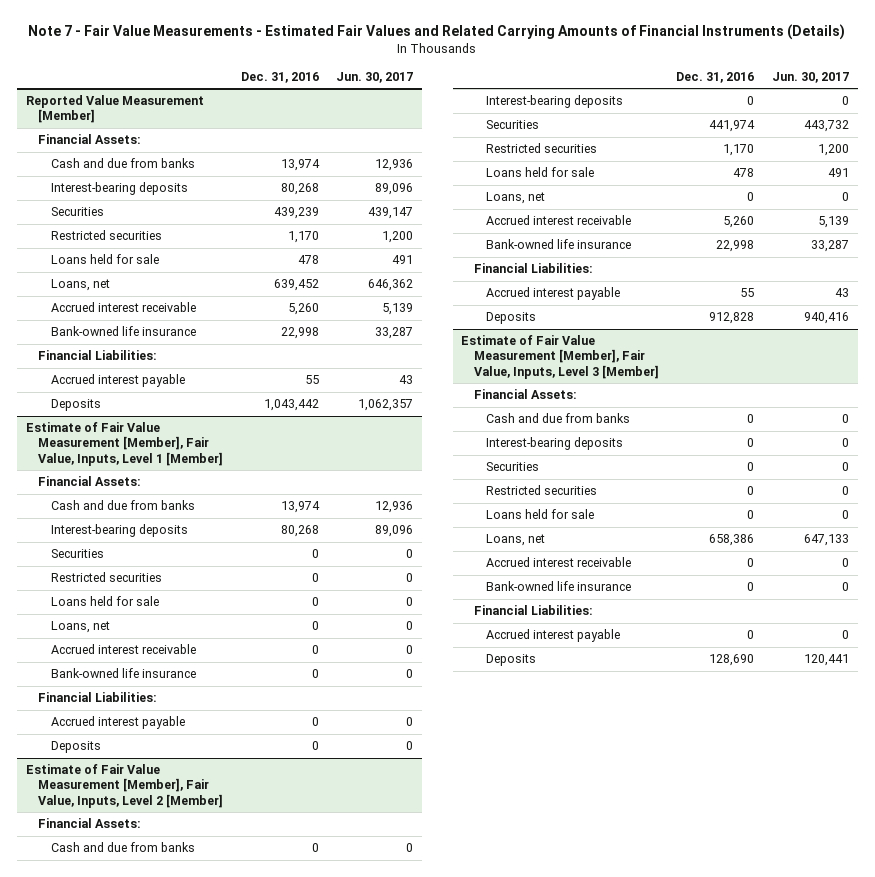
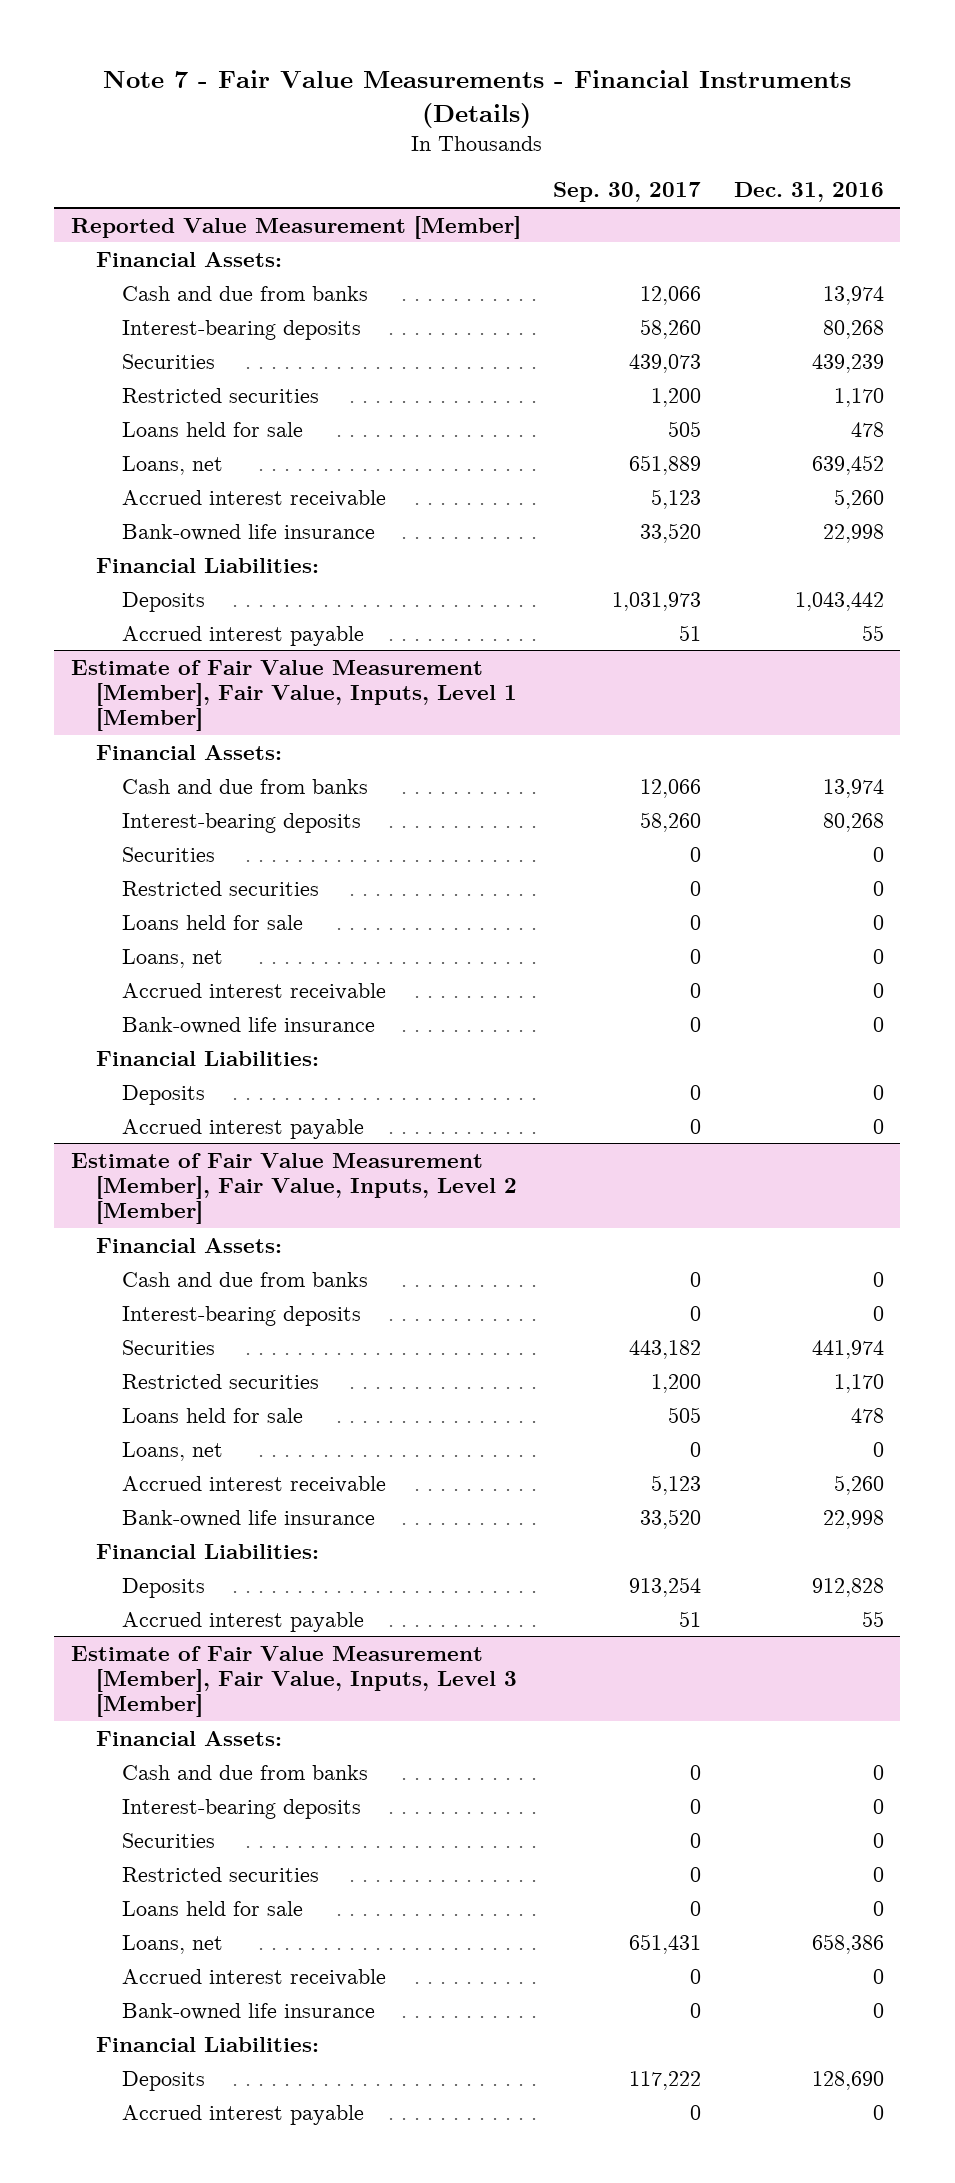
[28,23,846,40] Note 7 - Fair Value Measurements - Estimated Fair Values and Related Carrying Amounts of Financial Instruments (Details) -> [103,70,852,128] Note 7 - Fair Value Measurements - Financial Instruments (Details)
[336,71,414,83] Jun. 30, 2017 -> none
none -> [553,182,702,203] Sep. 30, 2017
[50,374,185,388] Accrued interest payable -> [122,625,365,646] Accrued interest payable
[50,716,185,730] Accrued interest payable -> [122,1118,365,1139] Accrued interest payable
[486,287,621,301] Accrued interest payable -> [122,1611,365,1632] Accrued interest payable
[486,629,621,643] Accrued interest payable -> [122,2104,365,2125] Accrued interest payable

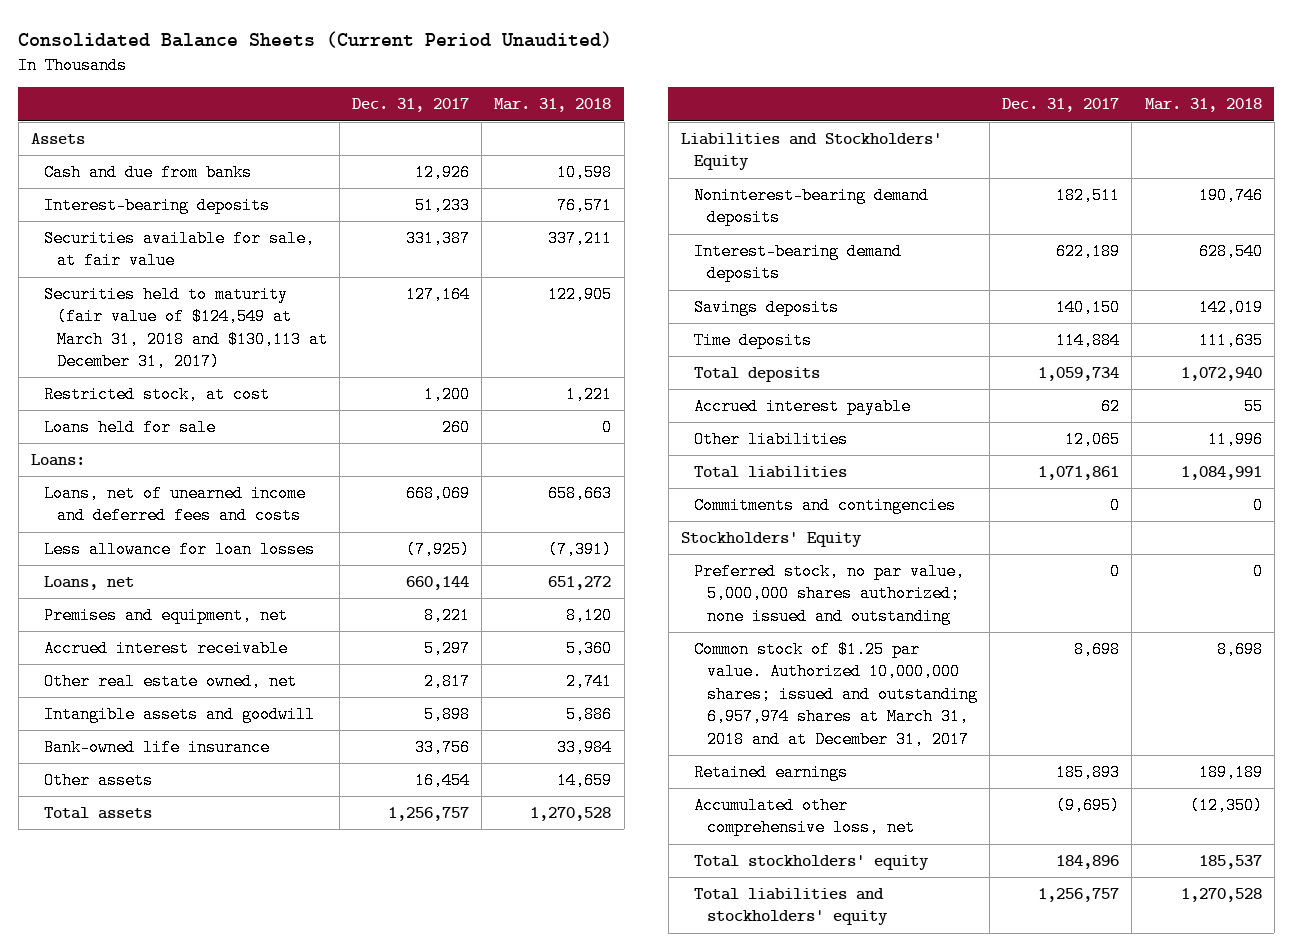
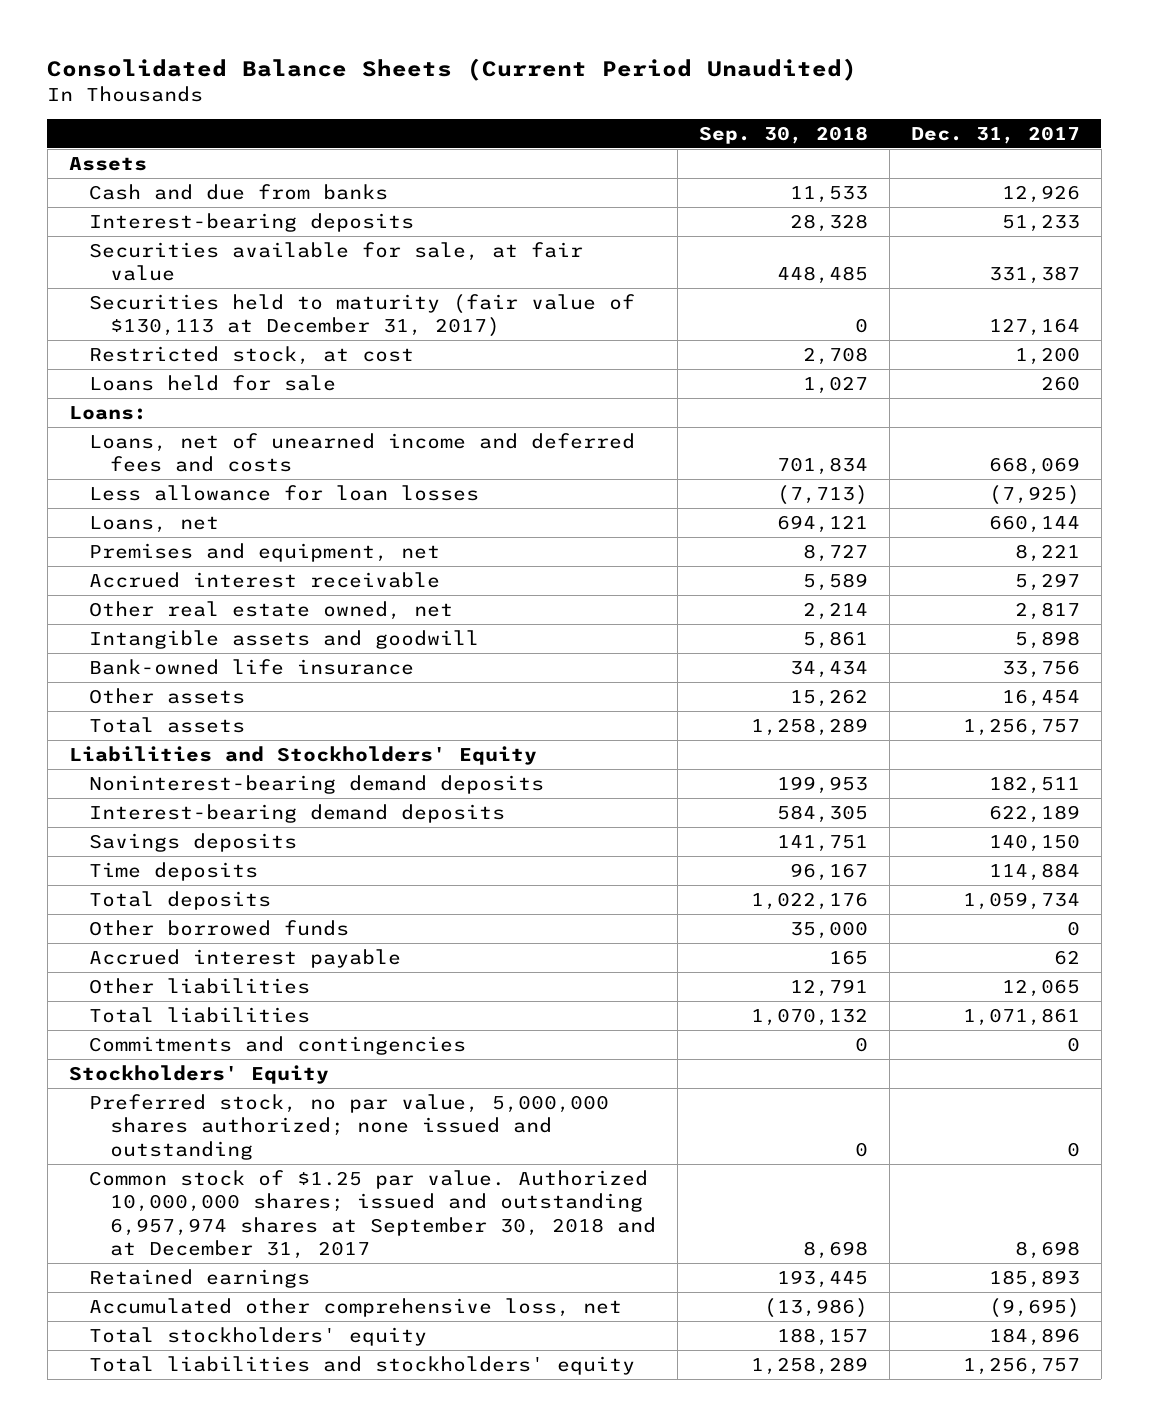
[494,98,612,113] Mar. 31, 2018 -> none
none -> [699,125,869,144] Sep. 30, 2018
[43,286,328,371] Securities held to maturity (fair value of $124,549 at March 31, 2018 and $130,113 at December 31, 2017) -> [89,293,636,338] Securities held to maturity (fair value of $130,113 at December 31, 2017)
none -> [89,919,350,936] Other borrowed funds
[693,641,978,748] Common stock of $1.25 par value. Authorized 10,000,000 shares; issued and outstanding 6,957,974 shares at March 31, 2018 and at December 31, 2017 -> [89,1169,657,1260] Common stock of $1.25 par value. Authorized 10,000,000 shares; issued and outstanding 6,957,974 shares at September 30, 2018 and at December 31, 2017

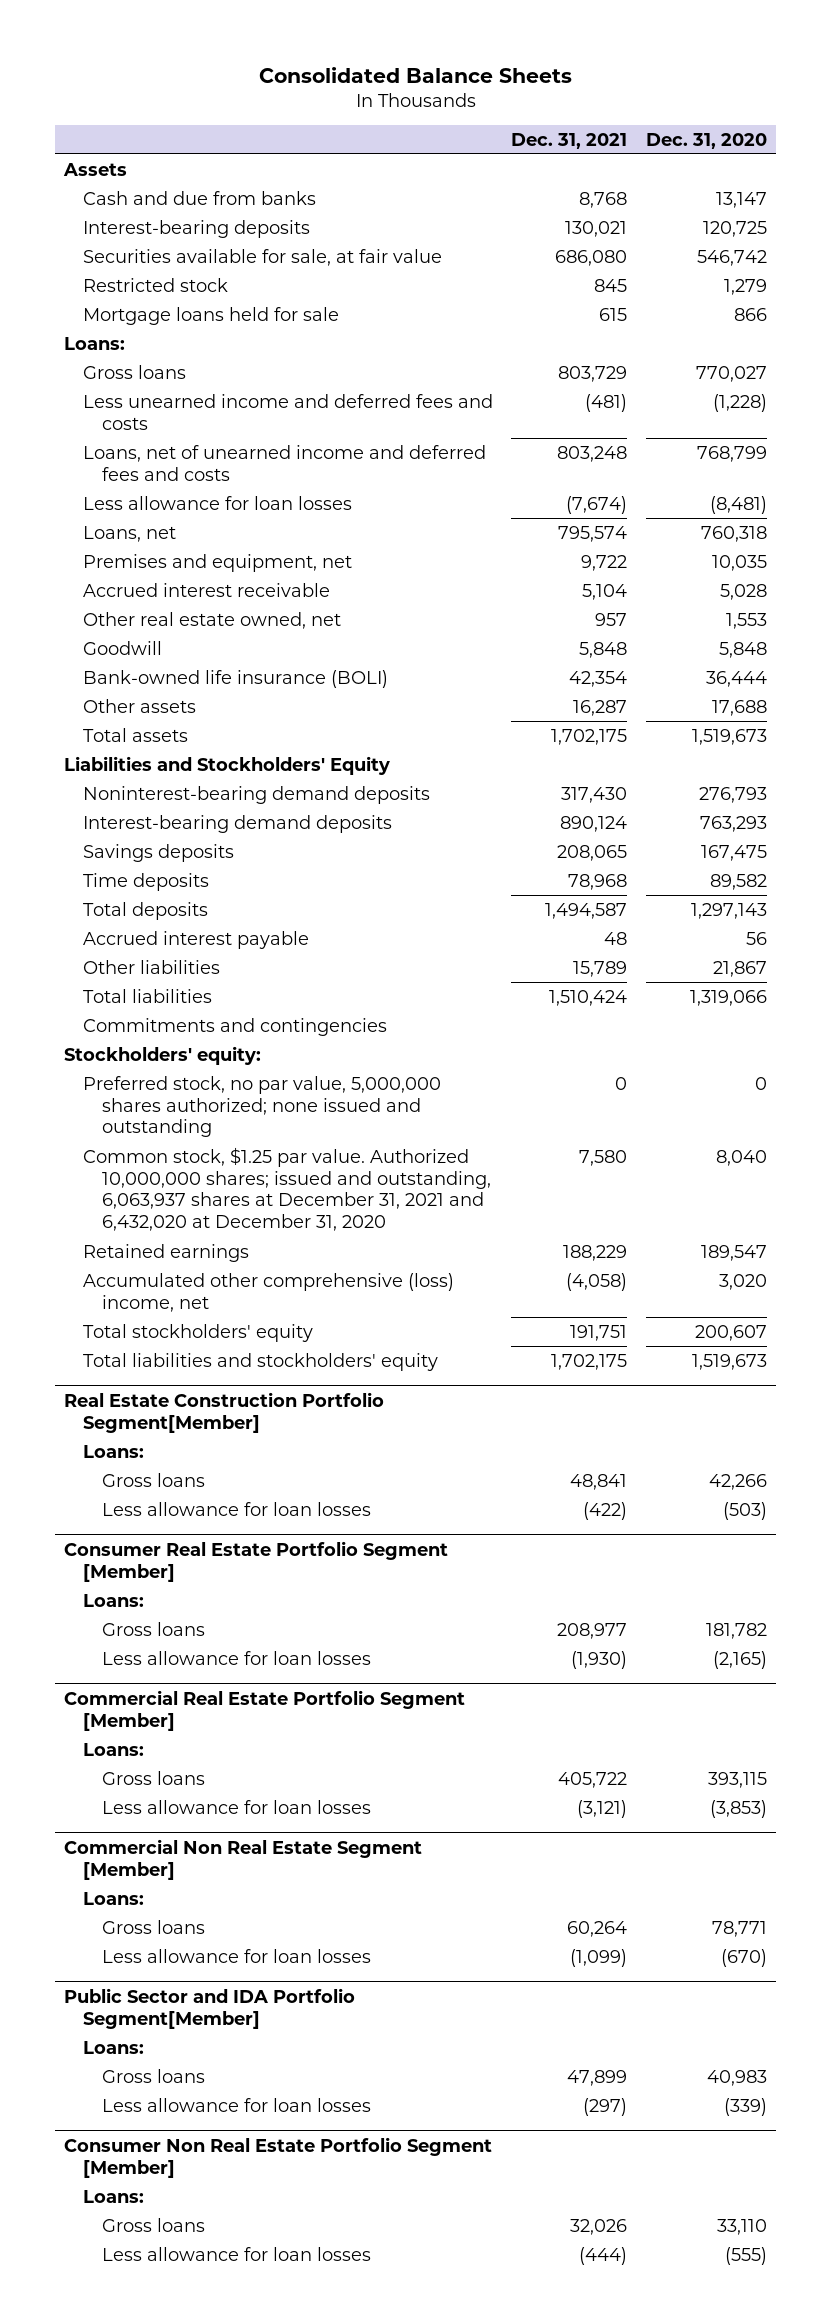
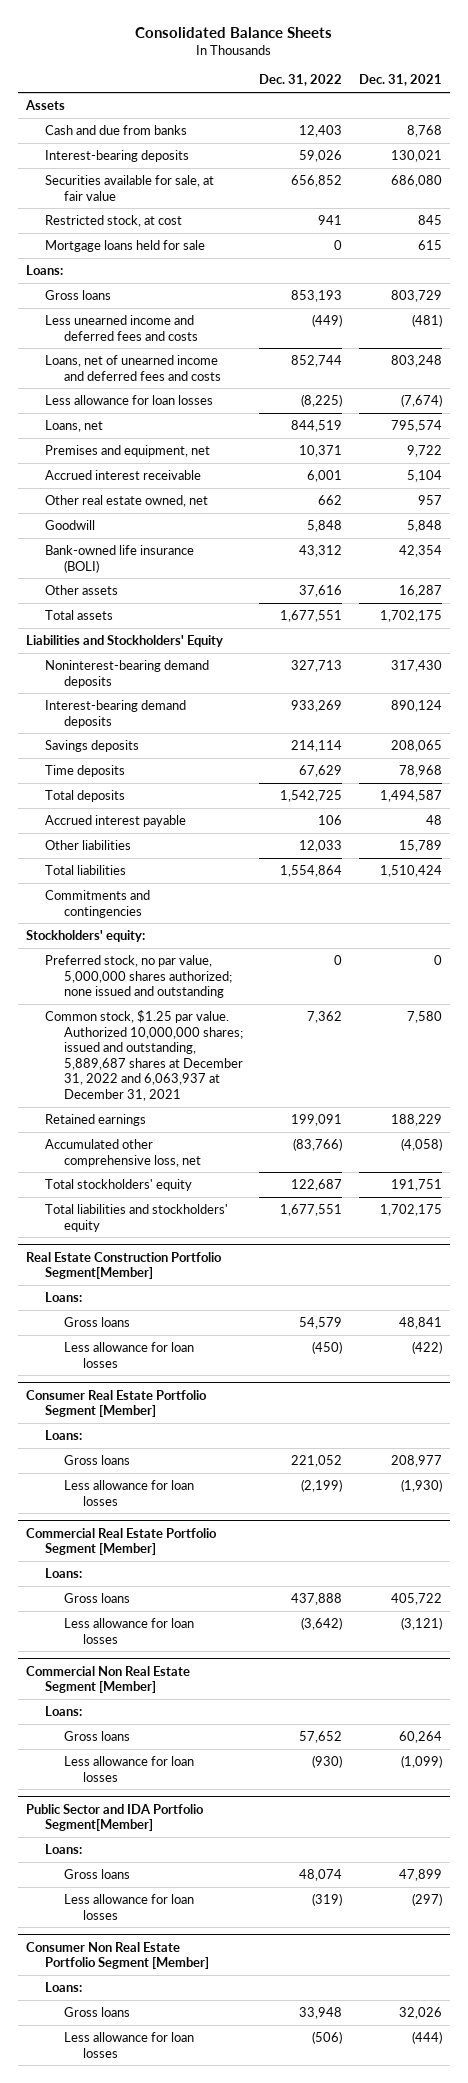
[645,132,767,149] Dec. 31, 2020 -> none
none -> [259,74,343,87] Dec. 31, 2022
[83,277,229,292] Restricted stock -> [44,214,182,227] Restricted stock, at cost
[83,1146,492,1232] Common stock, $1.25 par value. Authorized 10,000,000 shares; issued and outstanding, 6,063,937 shares at December 31, 2021 and 6,432,020 at December 31, 2020 -> [44,1009,243,1102] Common stock, $1.25 par value. Authorized 10,000,000 shares; issued and outstanding, 5,889,687 shares at December 31, 2022 and 6,063,937 at December 31, 2021
[83,1272,455,1312] Accumulated other comprehensive (loss) income, net -> [44,1138,201,1167] Accumulated other comprehensive loss, net

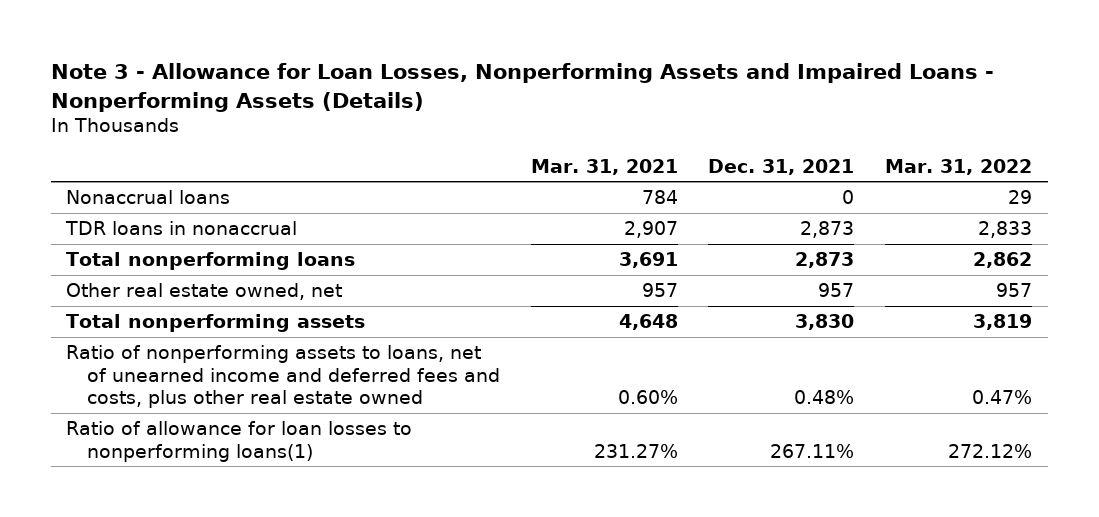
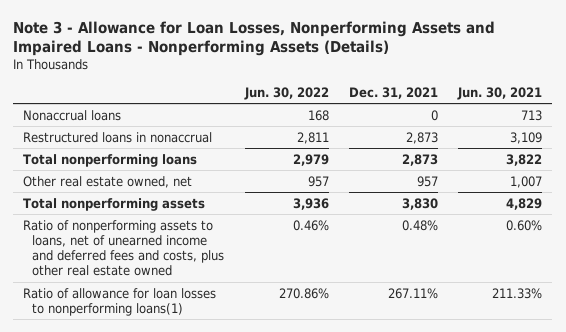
[530,158,678,175] Mar. 31, 2021 -> none
[885,158,1033,175] Mar. 31, 2022 -> none
none -> [243,86,329,100] Jun. 30, 2022
none -> [457,86,543,100] Jun. 30, 2021
[65,221,298,236] TDR loans in nonaccrual -> [23,131,213,143] Restructured loans in nonaccrual

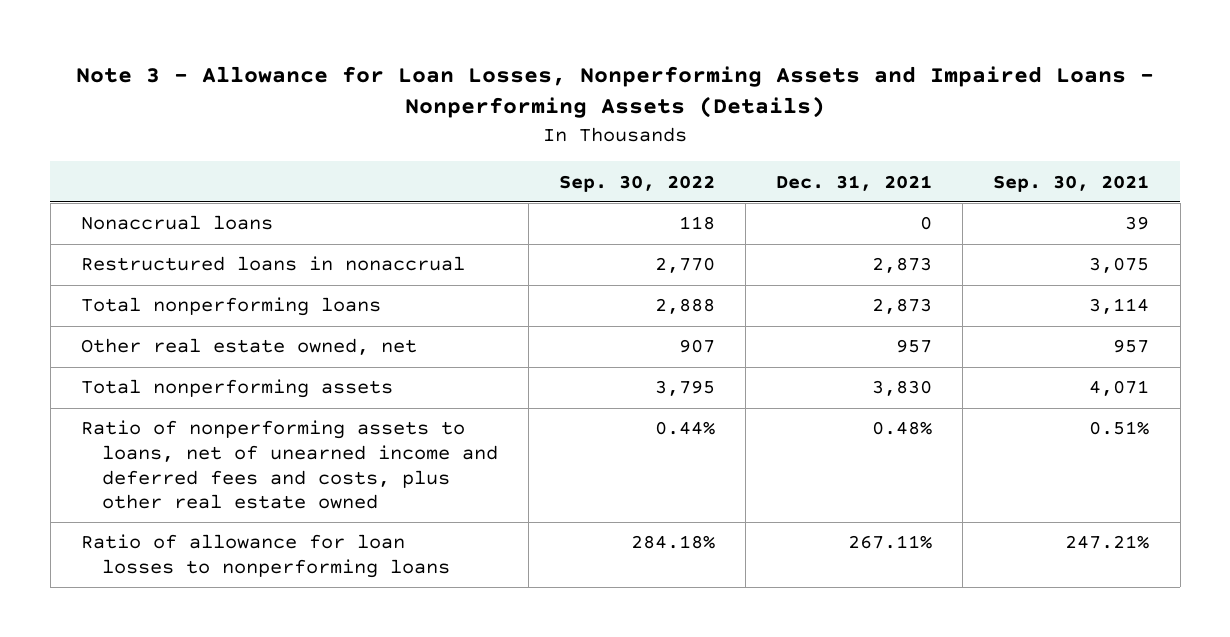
[243,86,329,100] Jun. 30, 2022 -> none
[457,86,543,100] Jun. 30, 2021 -> none
none -> [559,174,716,192] Sep. 30, 2022
none -> [993,174,1150,192] Sep. 30, 2021
[23,287,217,316] Ratio of allowance for loan losses to nonperforming loans(1) -> [80,534,451,578] Ratio of allowance for loan losses to nonperforming loans

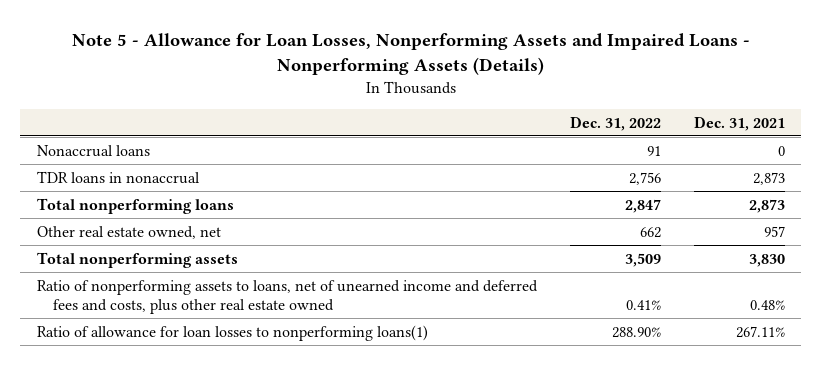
[76,65,1155,119] Note 3 - Allowance for Loan Losses, Nonperforming Assets and Impaired Loans - Nonperforming Assets (Details) -> [71,32,750,75] Note 5 - Allowance for Loan Losses, Nonperforming Assets and Impaired Loans - Nonperforming Assets (Details)
[559,174,716,192] Sep. 30, 2022 -> none
[993,174,1150,192] Sep. 30, 2021 -> none
none -> [569,115,661,131] Dec. 31, 2022
[80,256,465,272] Restructured loans in nonaccrual -> [36,170,200,184] TDR loans in nonaccrual
[80,534,451,578] Ratio of allowance for loan losses to nonperforming loans -> [36,324,428,341] Ratio of allowance for loan losses to nonperforming loans(1)

